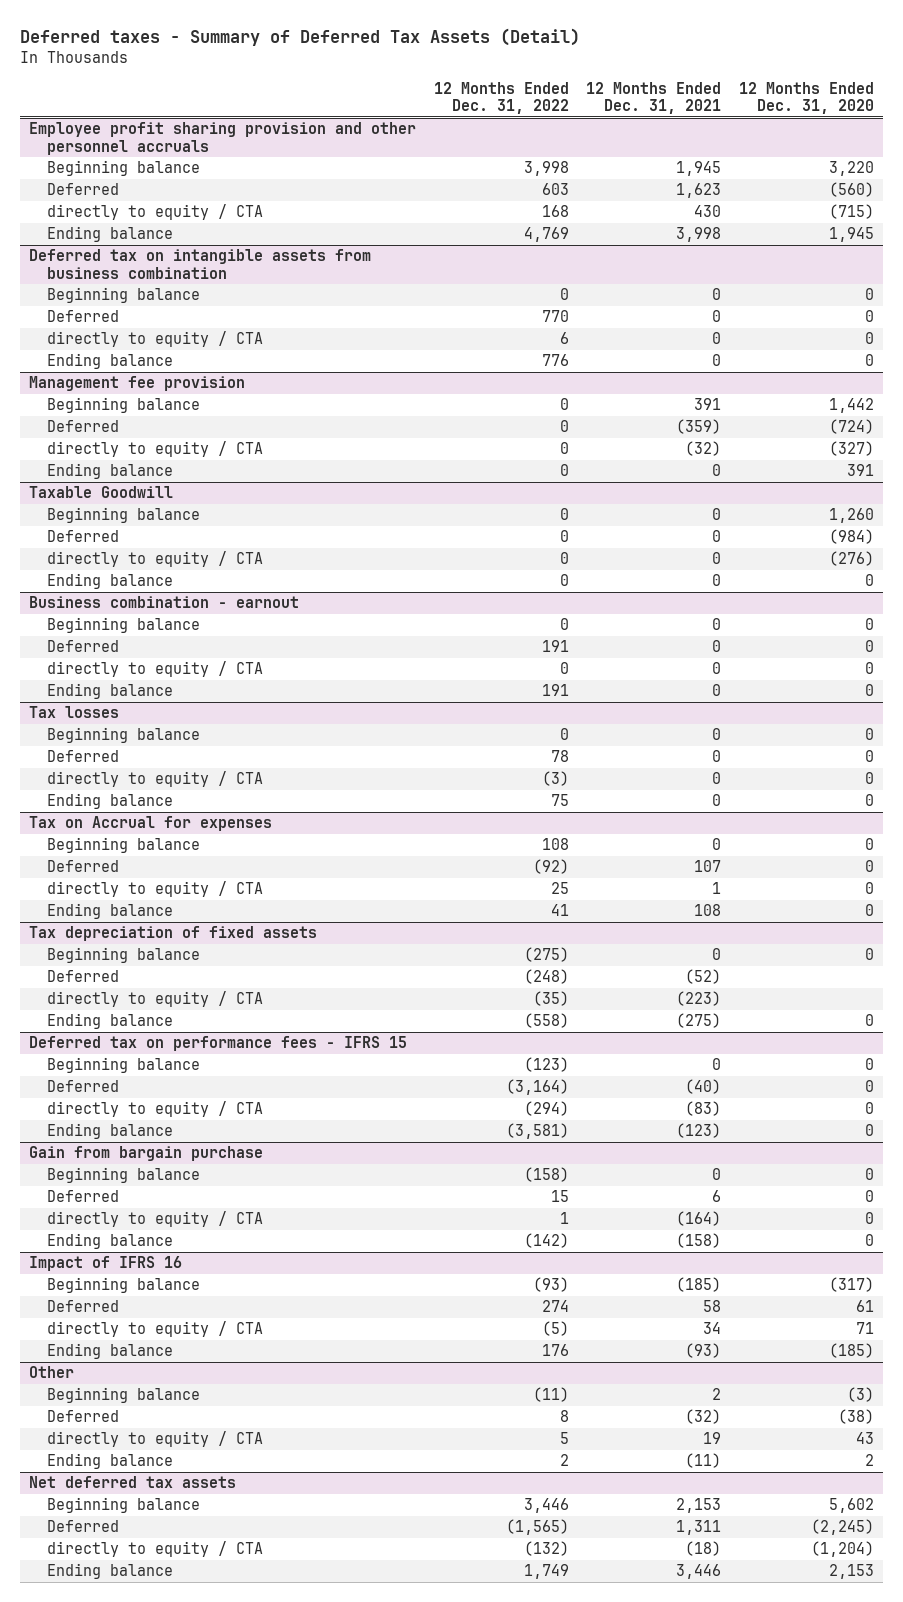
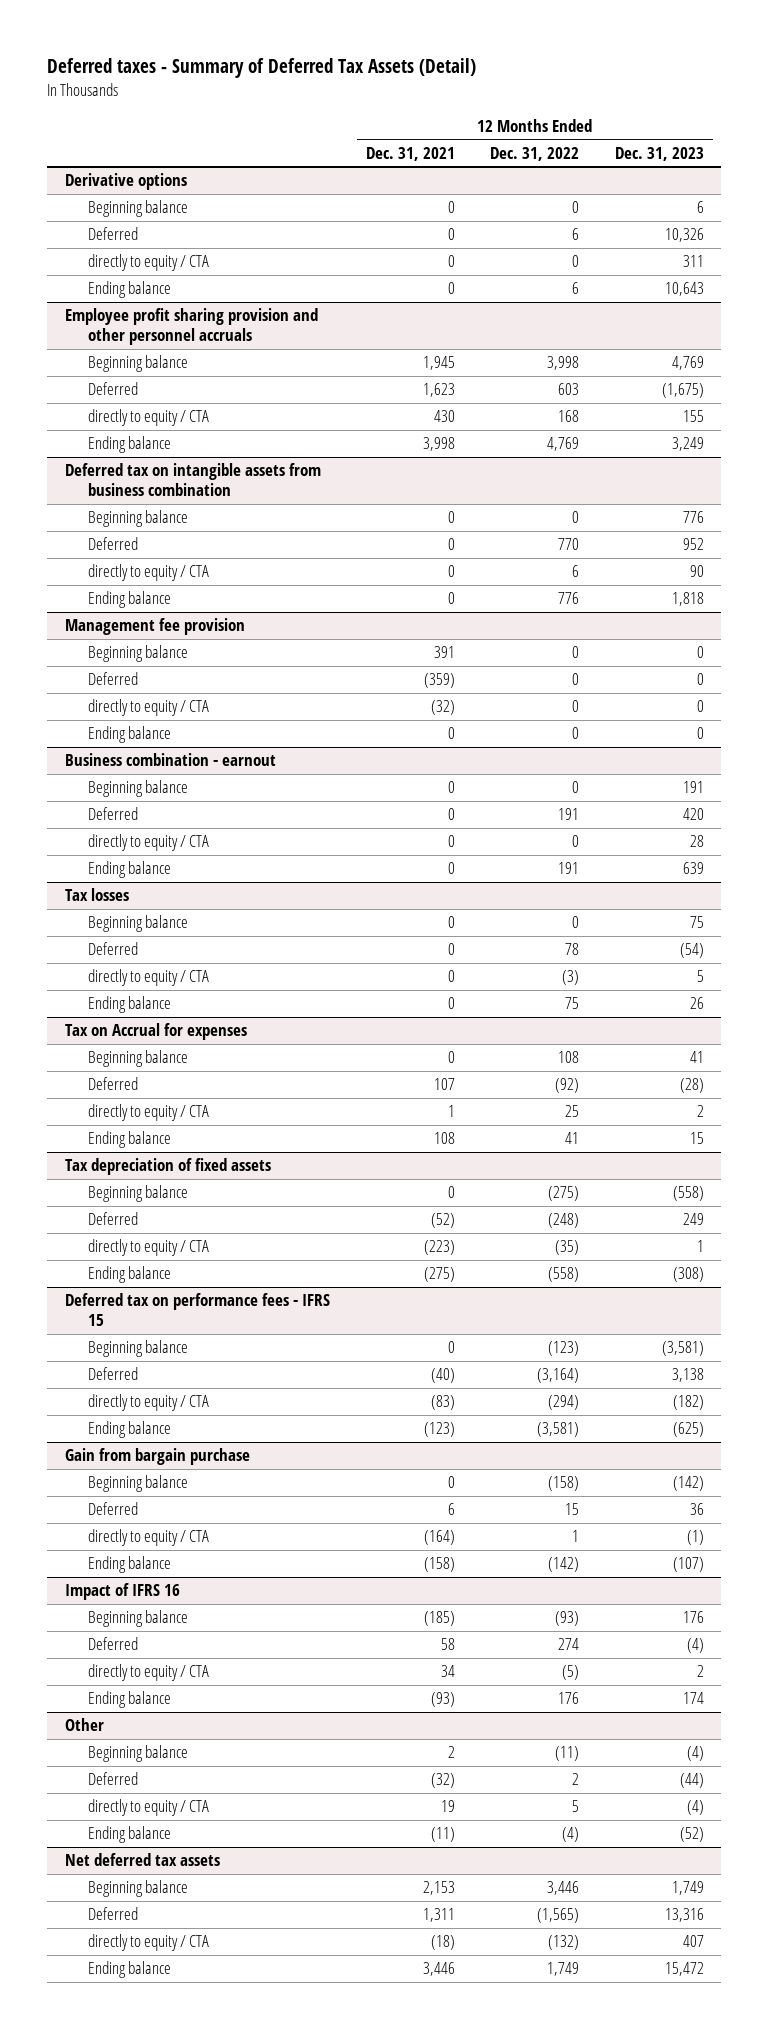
[738,81,874,115] 12 Months Ended Dec. 31, 2020 -> none
none -> [614,146,704,161] Dec. 31, 2023
none -> [65,173,188,191] Derivative options
none -> [88,200,189,218] Beginning balance
none -> [88,227,139,241] Deferred
none -> [88,254,210,272] directly to equity / CTA
none -> [88,281,172,299] Ending balance
[29,486,174,499] Taxable Goodwill -> none
[47,507,201,524] Beginning balance -> none
[47,530,120,543] Deferred -> none
[47,551,264,568] directly to equity / CTA -> none
[47,573,174,590] Ending balance -> none
[559,1410,569,1423] 8 -> [572,1773,580,1786] 2
[559,1454,569,1467] 2 -> [562,1827,580,1843] (4)

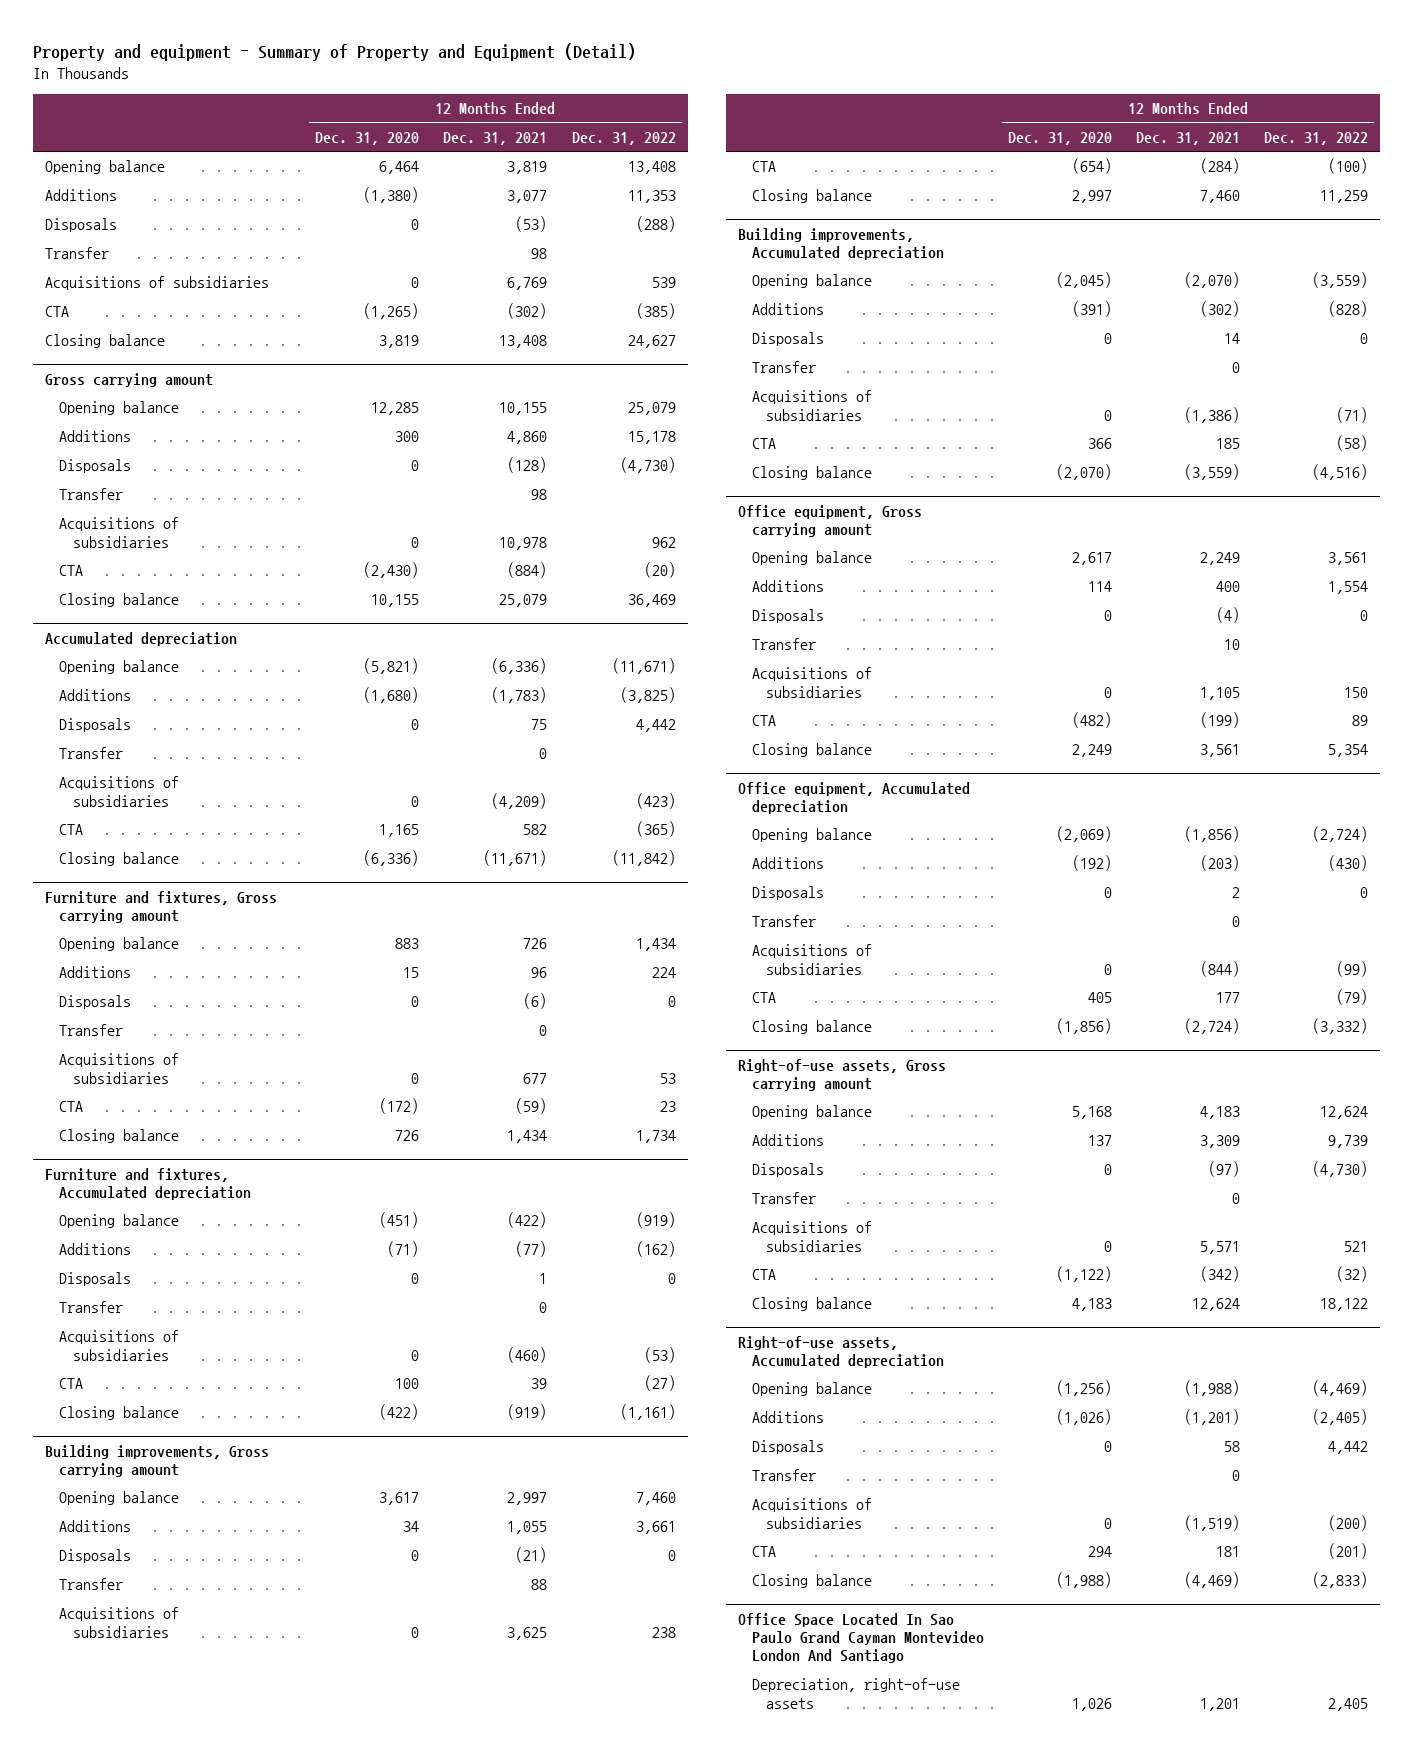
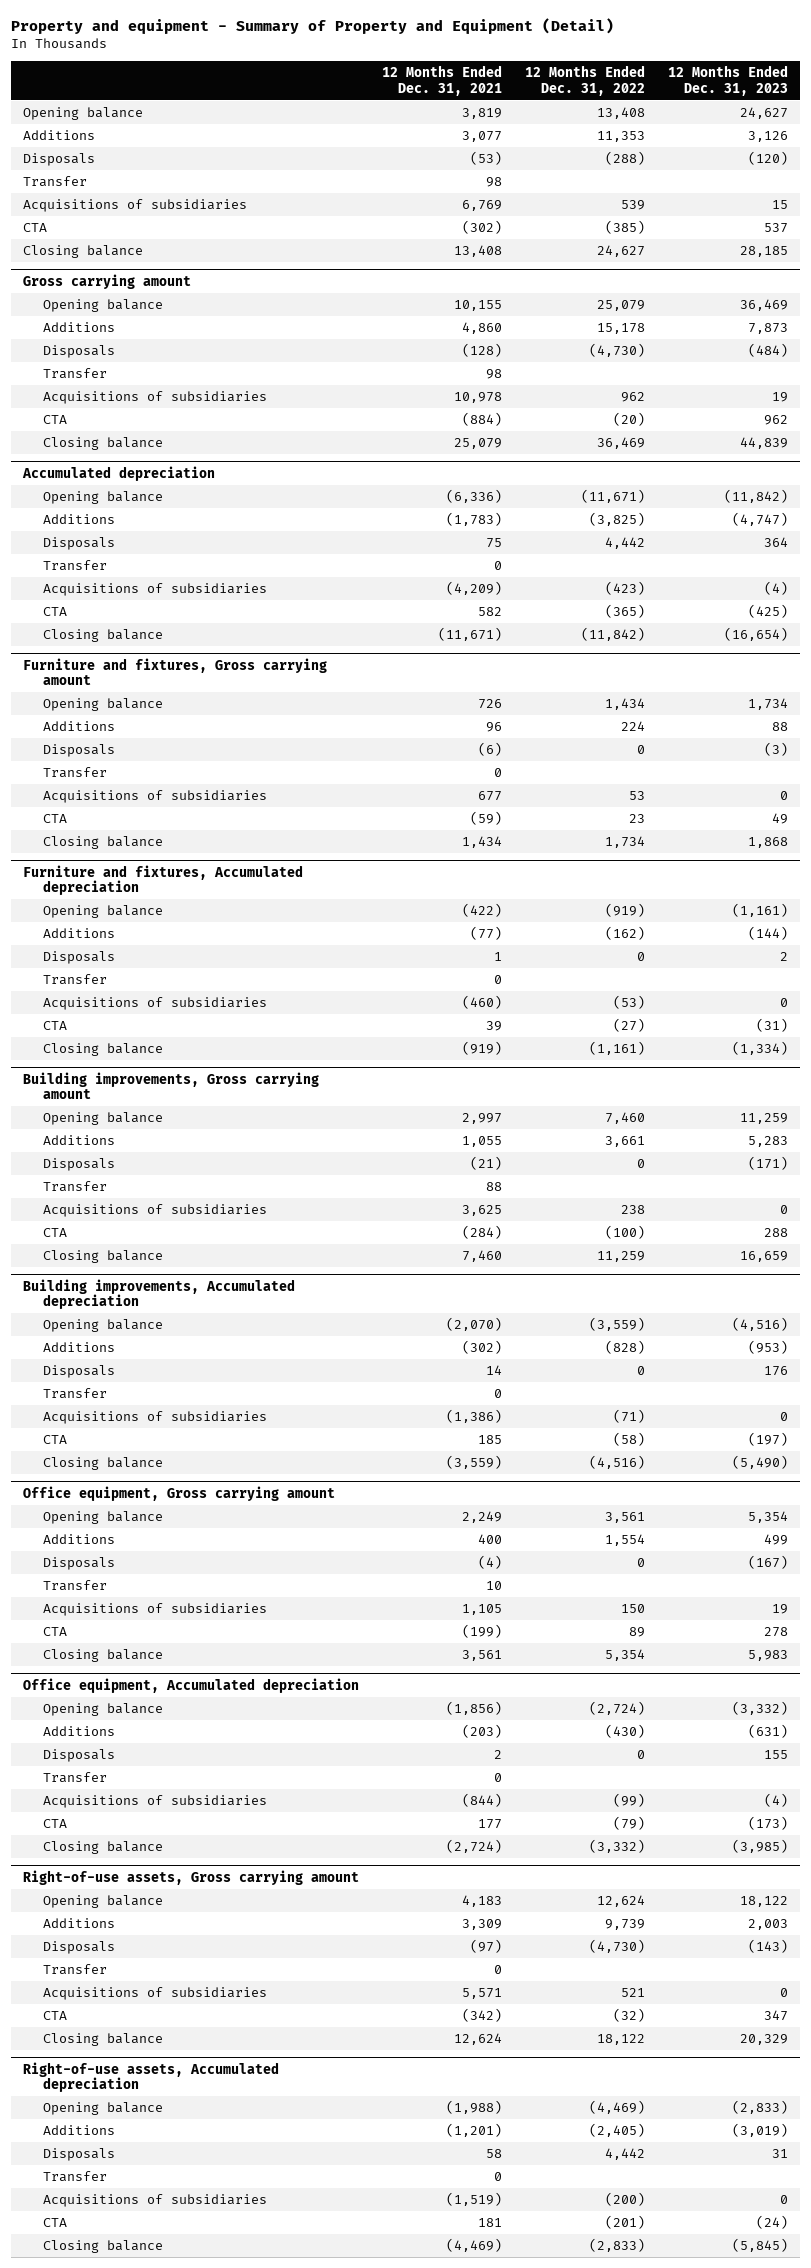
[315,131,420,145] Dec. 31, 2020 -> none
none -> [668,64,789,96] 12 Months Ended Dec. 31, 2023
[738,1612,984,1664] Office Space Located In Sao Paulo Grand Cayman Montevideo London And Santiago -> none
[751,1678,960,1709] Depreciation, right-of-use assets -> none

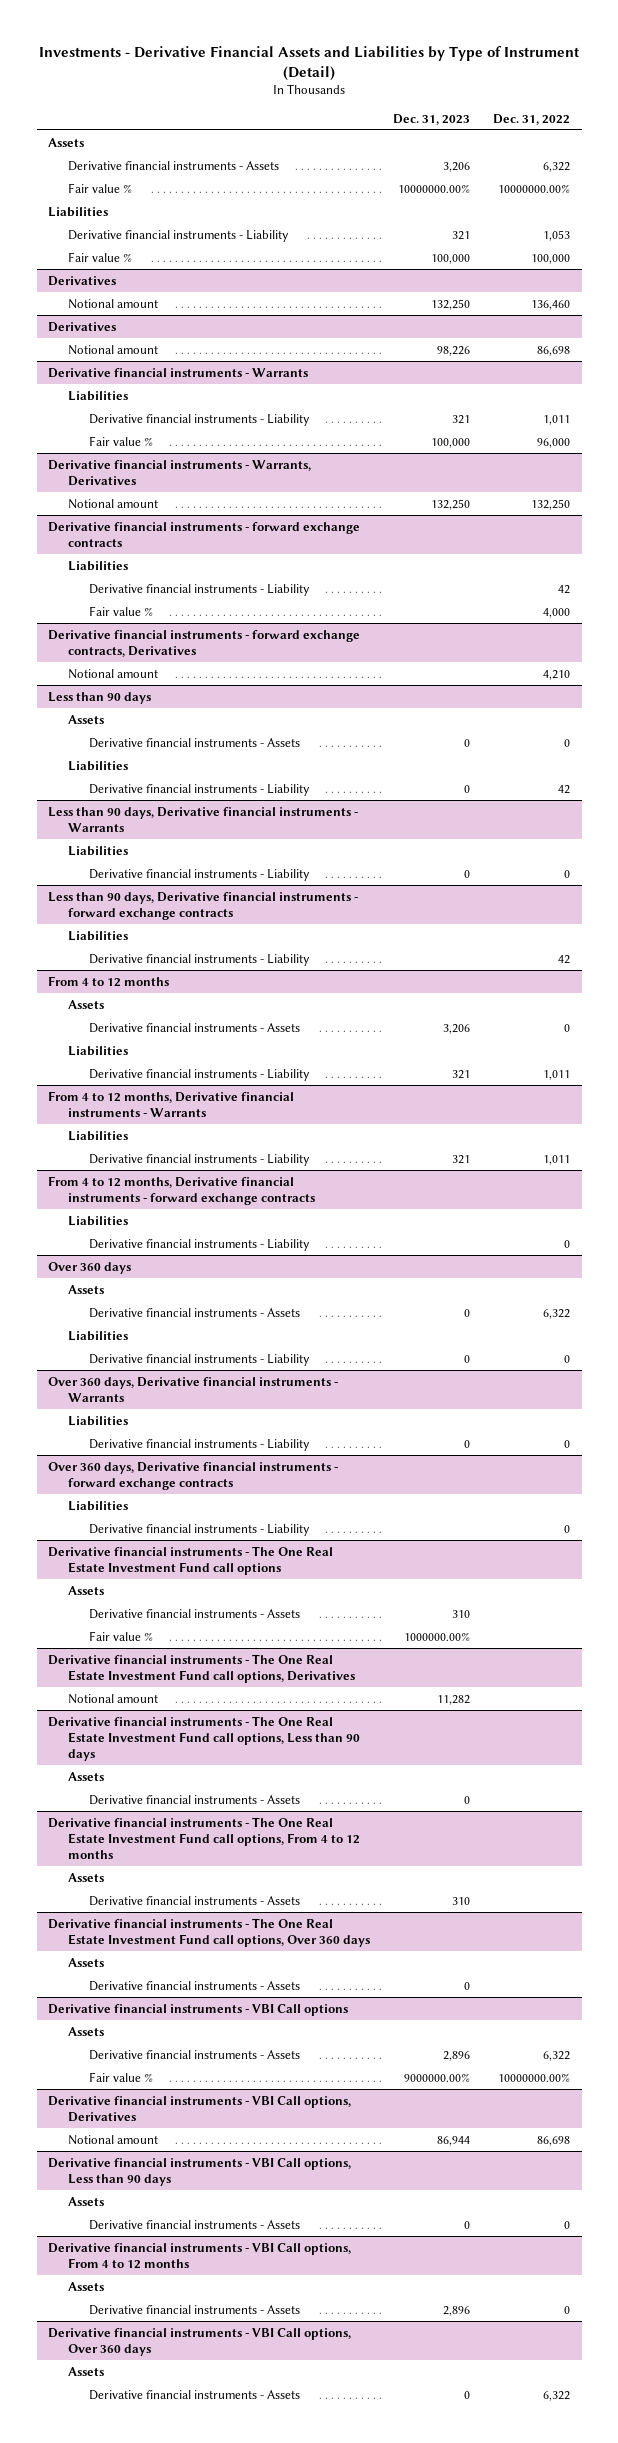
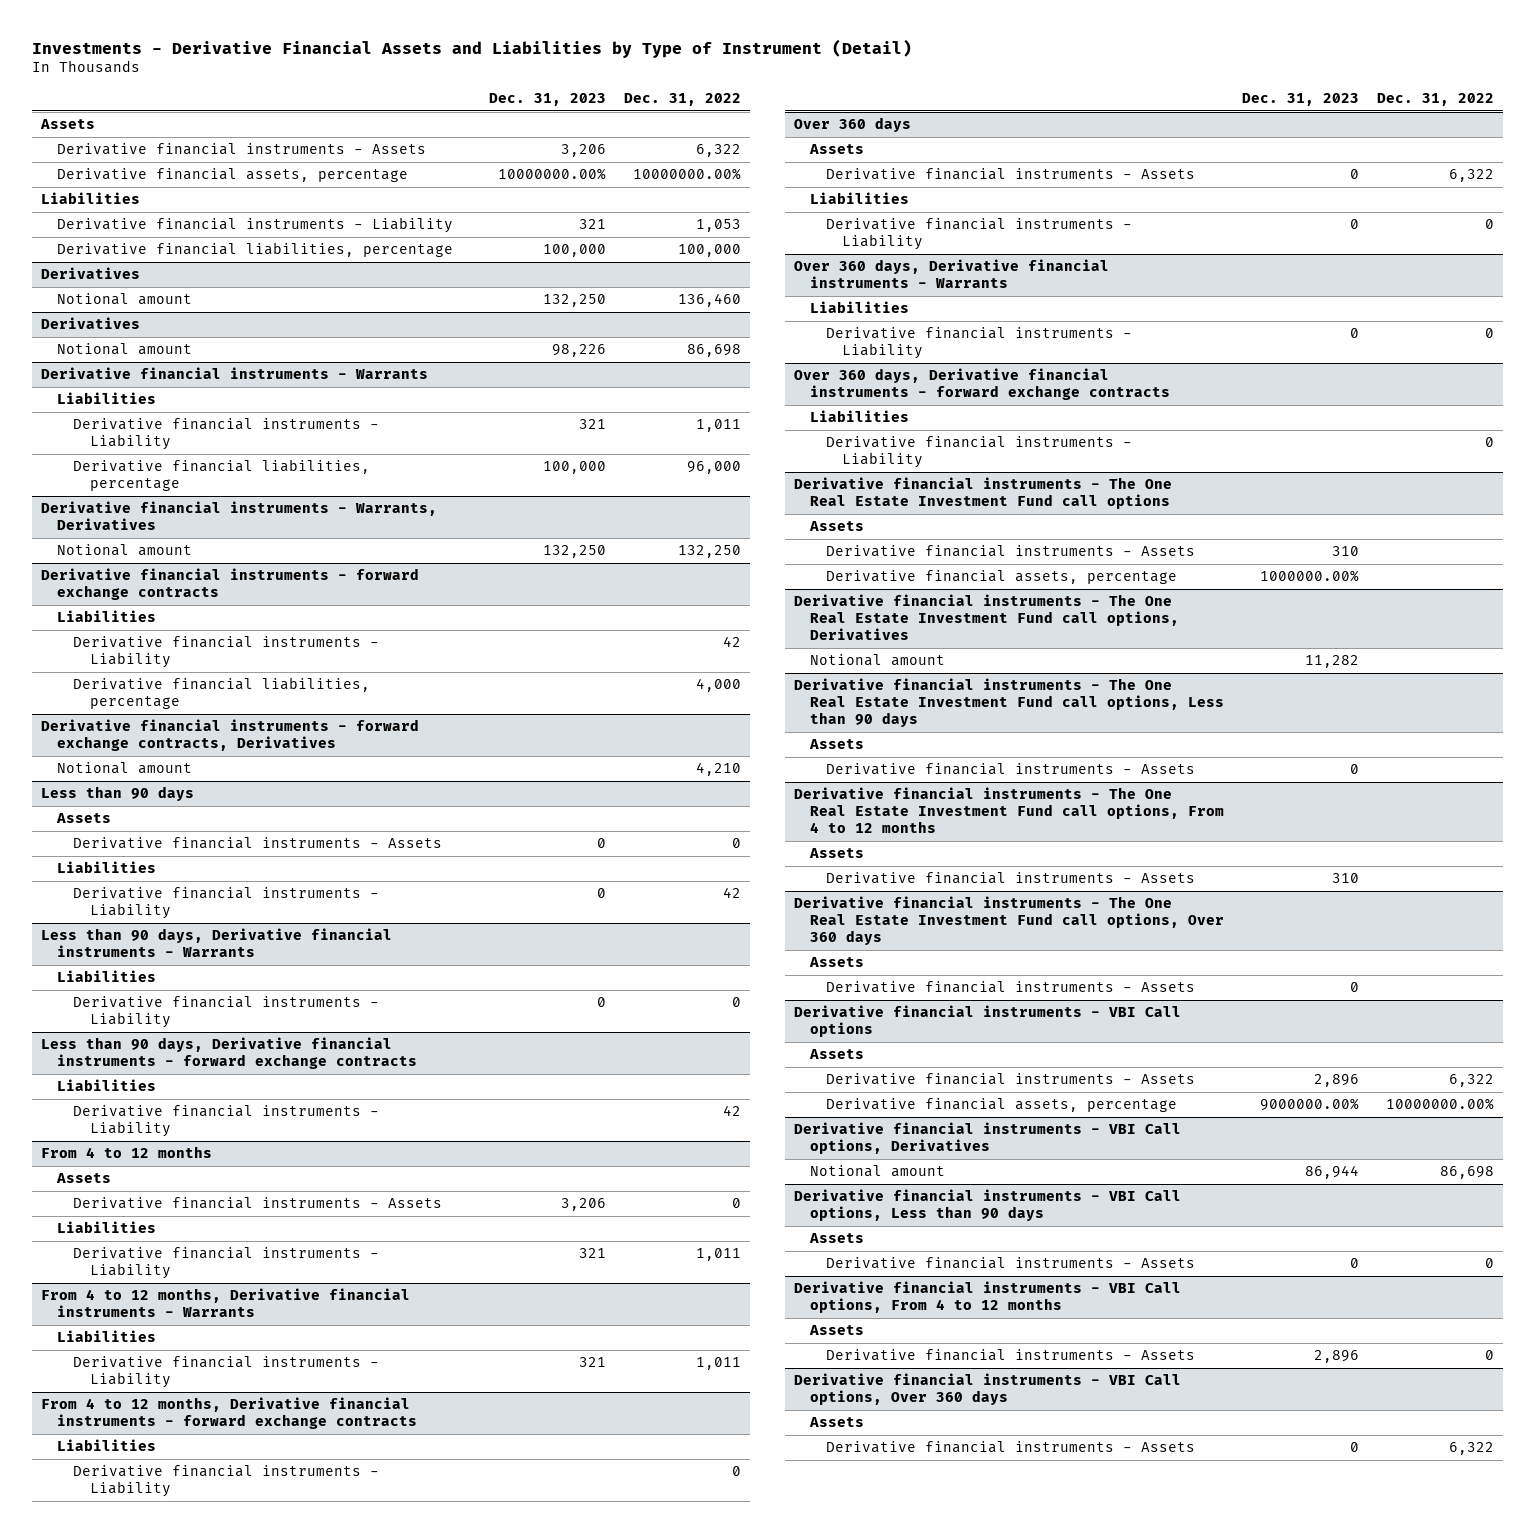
[68,182,133,193] Fair value % -> [57,168,409,183] Derivative financial assets, percentage
[68,251,133,262] Fair value % -> [57,242,454,258] Derivative financial liabilities, percentage
[88,435,153,446] Fair value % -> [73,459,371,492] Derivative financial liabilities, percentage
[88,605,153,616] Fair value % -> [73,677,371,710] Derivative financial liabilities, percentage
[88,1630,153,1641] Fair value % -> [826,570,1178,585] Derivative financial assets, percentage
[88,2071,153,2082] Fair value % -> [826,1098,1178,1113] Derivative financial assets, percentage

